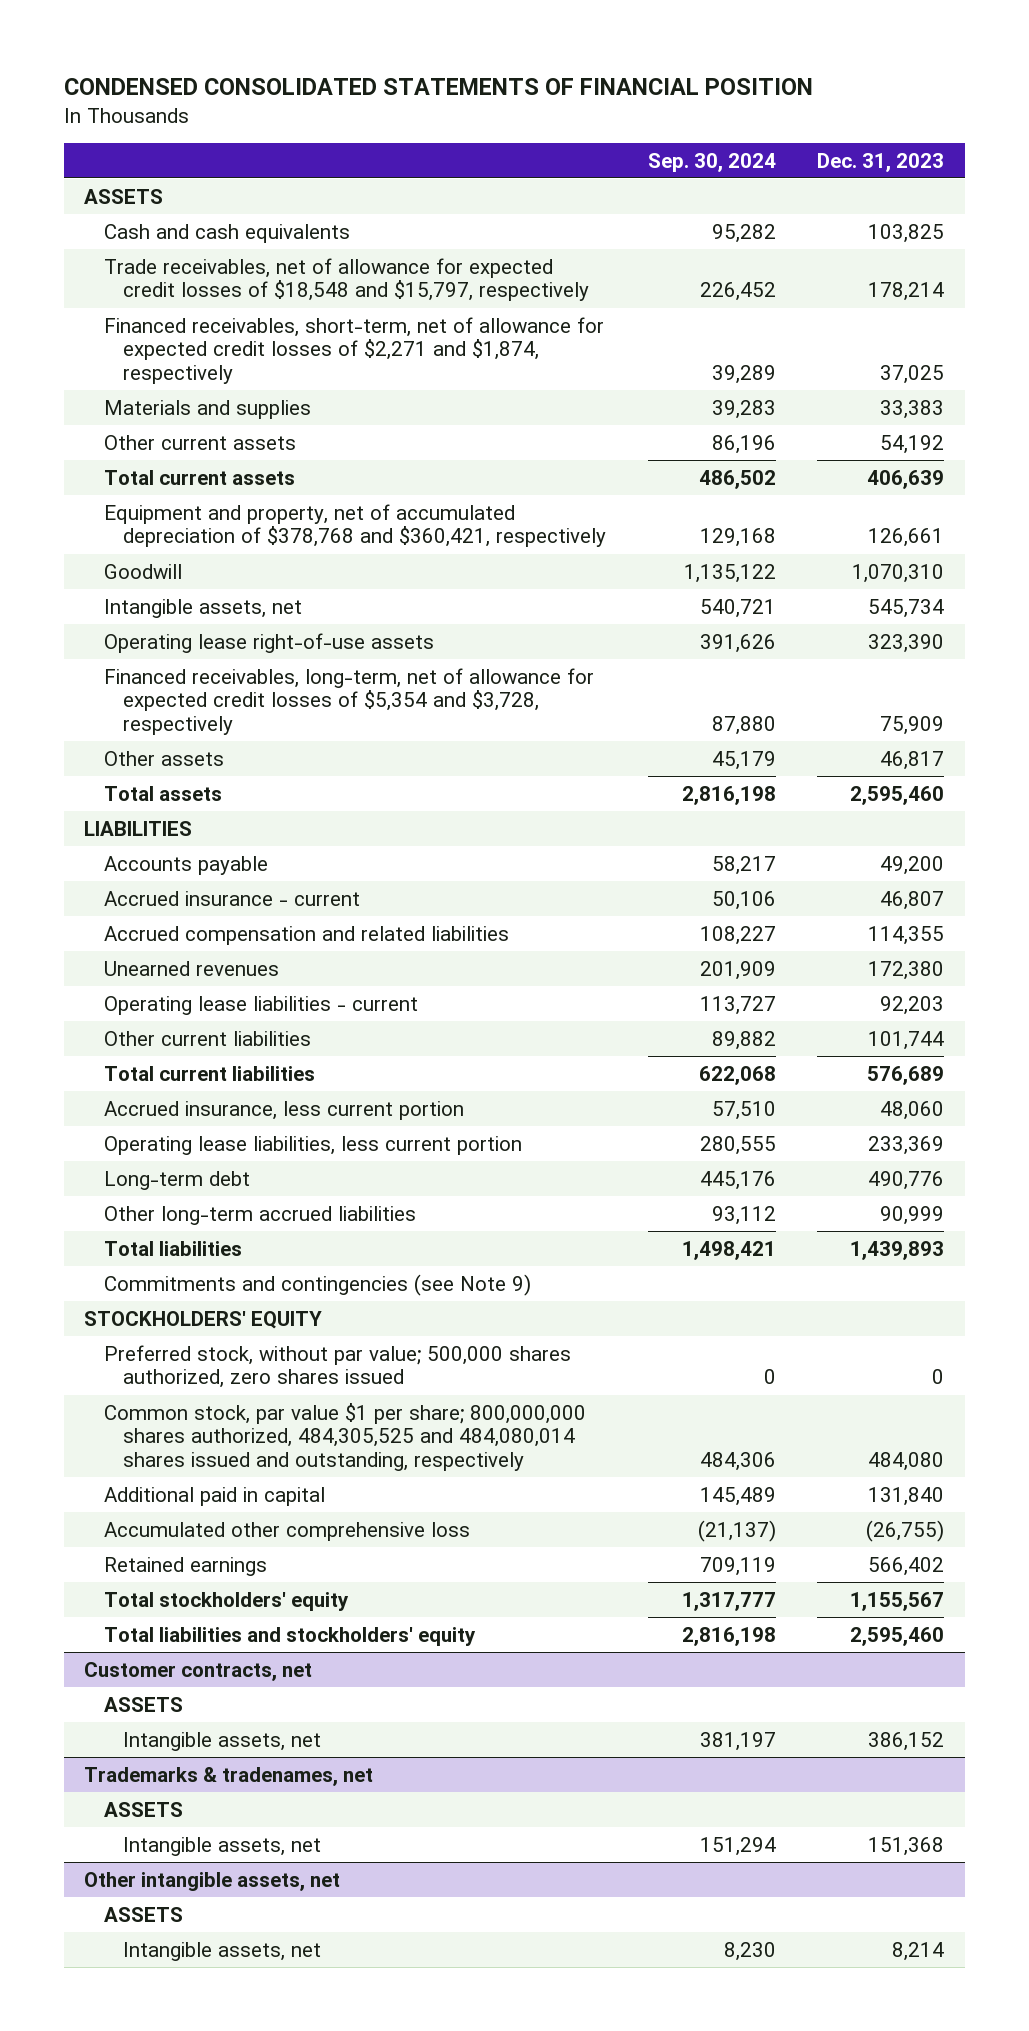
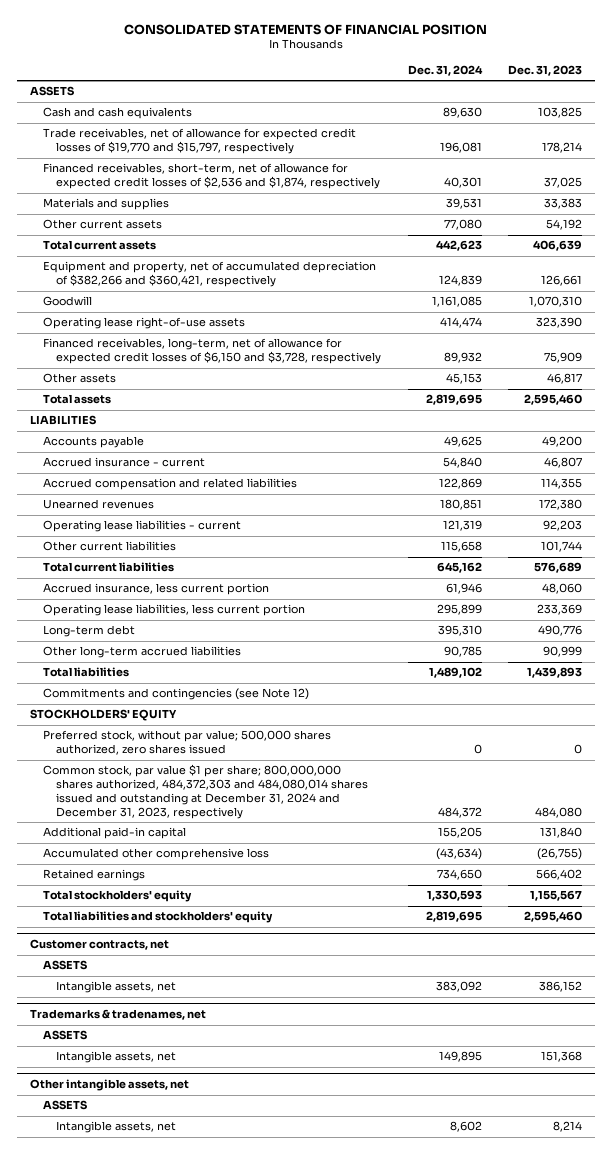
[63,78,813,96] CONDENSED CONSOLIDATED STATEMENTS OF FINANCIAL POSITION -> [123,23,487,35] CONSOLIDATED STATEMENTS OF FINANCIAL POSITION
[647,152,776,172] Sep. 30, 2024 -> none
none -> [407,64,483,76] Dec. 31, 2024
[103,257,589,302] Trade receivables, net of allowance for expected credit losses of $18,548 and $15,797, respectively -> [43,128,357,155] Trade receivables, net of allowance for expected credit losses of $19,770 and $15,797, respectively
[103,316,604,385] Financed receivables, short-term, net of allowance for expected credit losses of $2,271 and $1,874, respectively -> [43,163,381,190] Financed receivables, short-term, net of allowance for expected credit losses of $2,536 and $1,874, respectively
[103,503,606,548] Equipment and property, net of accumulated depreciation of $378,768 and $360,421, respectively -> [43,261,377,288] Equipment and property, net of accumulated depreciation of $382,266 and $360,421, respectively
[103,598,302,618] Intangible assets, net -> none
[103,667,594,736] Financed receivables, long-term, net of allowance for expected credit losses of $5,354 and $3,728, respectively -> [43,338,382,365] Financed receivables, long-term, net of allowance for expected credit losses of $6,150 and $3,728, respectively
[103,1273,531,1296] Commitments and contingencies (see Note 9) -> [43,688,310,701] Commitments and contingencies (see Note 12)
[103,1402,586,1472] Common stock, par value $1 per share; 800,000,000 shares authorized, 484,305,525 and 484,080,014 shares issued and outstanding, respectively -> [43,764,369,819] Common stock, par value $1 per share; 800,000,000 shares authorized, 484,372,303 and 484,080,014 shares issued and outstanding at December 31, 2024 and December 31, 2023, respectively
[103,1486,325,1506] Additional paid in capital -> [43,827,187,840] Additional paid-in capital

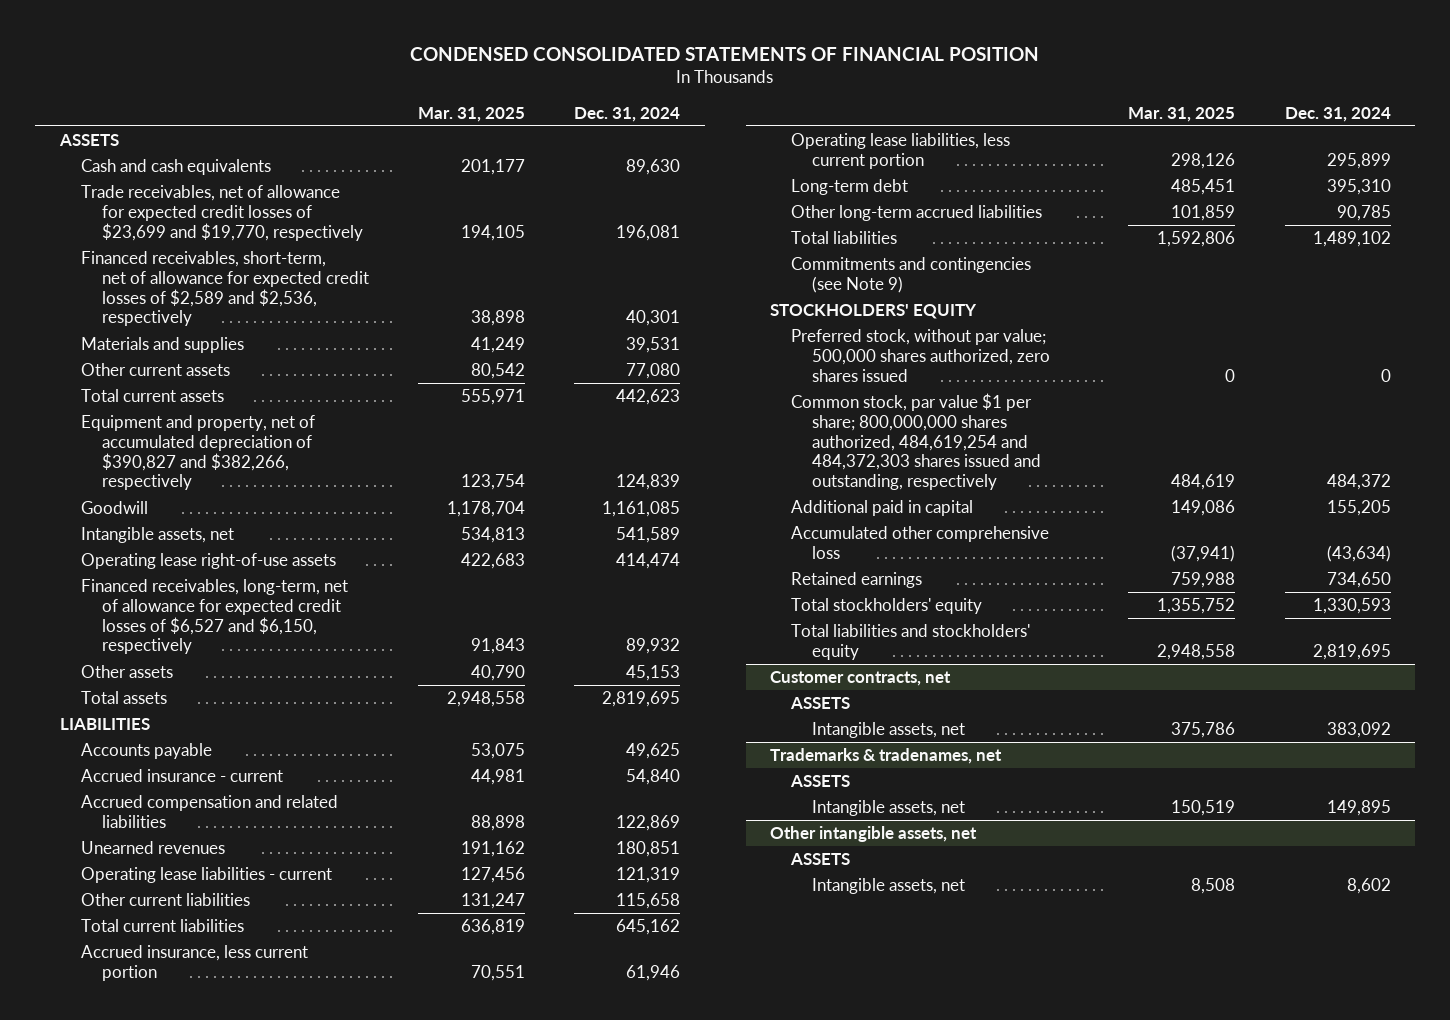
[123,23,487,35] CONSOLIDATED STATEMENTS OF FINANCIAL POSITION -> [410,46,1040,61] CONDENSED CONSOLIDATED STATEMENTS OF FINANCIAL POSITION
[508,64,583,76] Dec. 31, 2023 -> none
none -> [417,106,525,122] Mar. 31, 2025
[43,128,357,155] Trade receivables, net of allowance for expected credit losses of $19,770 and $15,797, respectively -> [80,185,363,241] Trade receivables, net of allowance for expected credit losses of $23,699 and $19,770, respectively
[43,163,381,190] Financed receivables, short-term, net of allowance for expected credit losses of $2,536 and $1,874, respectively -> [80,251,369,327] Financed receivables, short-term, net of allowance for expected credit losses of $2,589 and $2,536, respectively
[43,261,377,288] Equipment and property, net of accumulated depreciation of $382,266 and $360,421, respectively -> [80,415,315,491] Equipment and property, net of accumulated depreciation of $390,827 and $382,266, respectively
none -> [80,527,234,544] Intangible assets, net
[43,338,382,365] Financed receivables, long-term, net of allowance for expected credit losses of $6,150 and $3,728, respectively -> [80,579,348,655] Financed receivables, long-term, net of allowance for expected credit losses of $6,527 and $6,150, respectively
[43,688,310,701] Commitments and contingencies (see Note 12) -> [791,257,1032,293] Commitments and contingencies (see Note 9)
[43,764,369,819] Common stock, par value $1 per share; 800,000,000 shares authorized, 484,372,303 and 484,080,014 shares issued and outstanding at December 31, 2024 and December 31, 2023, respectively -> [791,393,1042,491] Common stock, par value $1 per share; 800,000,000 shares authorized, 484,619,254 and 484,372,303 shares issued and outstanding, respectively
[43,827,187,840] Additional paid-in capital -> [791,500,974,517] Additional paid in capital

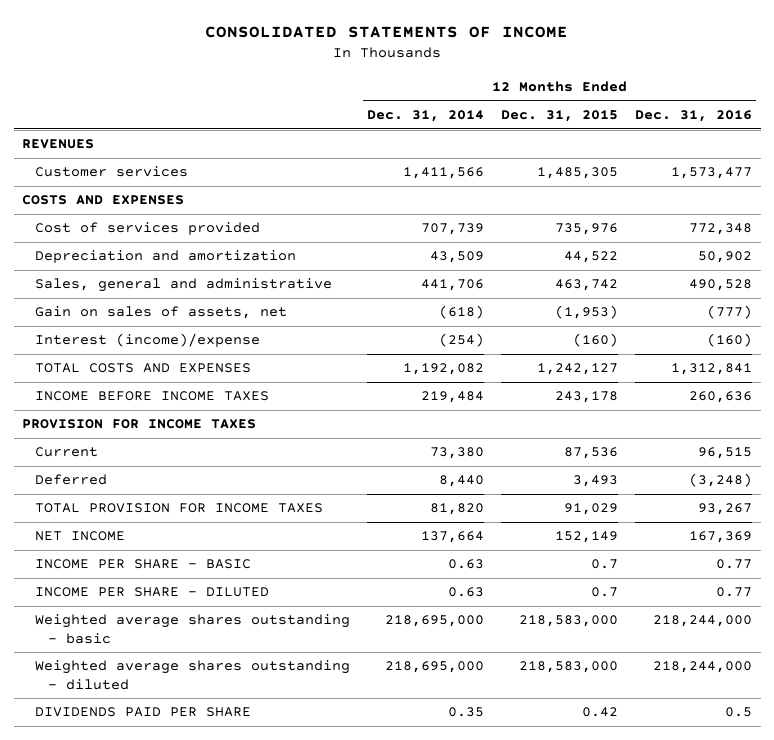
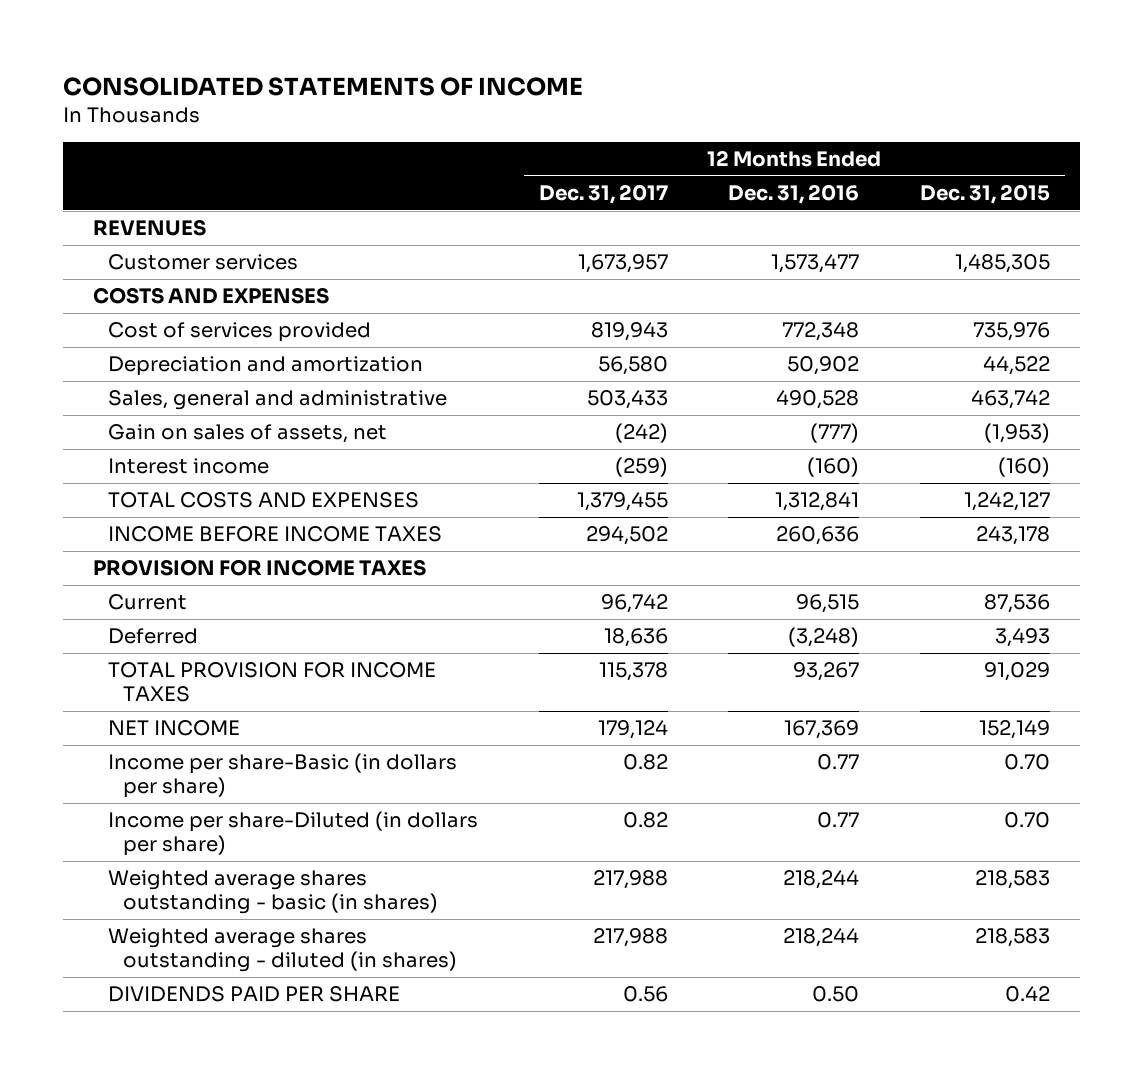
[367,110,485,123] Dec. 31, 2014 -> none
none -> [538,184,668,205] Dec. 31, 2017
[35,333,261,348] Interest (income)/expense -> [108,458,270,475] Interest income
[35,559,252,570] INCOME PER SHARE - BASIC -> [108,753,458,799] Income per share-Basic (in dollars per share)
[591,559,619,570] 0.7 -> [1003,754,1050,771] 0.70
[35,587,270,598] INCOME PER SHARE - DILUTED -> [108,811,479,857] Income per share-Diluted (in dollars per share)
[591,587,619,598] 0.7 -> [1003,812,1050,829] 0.70
[35,614,351,644] Weighted average shares outstanding - basic -> [108,870,439,915] Weighted average shares outstanding - basic (in shares)
[519,615,619,628] 218,583,000 -> [974,870,1050,890] 218,583
[653,615,753,628] 218,244,000 -> [783,870,860,890] 218,244
[35,660,351,690] Weighted average shares outstanding - diluted -> [108,928,458,973] Weighted average shares outstanding - diluted (in shares)
[519,661,619,674] 218,583,000 -> [974,928,1050,948] 218,583
[653,661,753,674] 218,244,000 -> [783,928,860,948] 218,244
[725,707,753,718] 0.5 -> [812,986,860,1003] 0.50

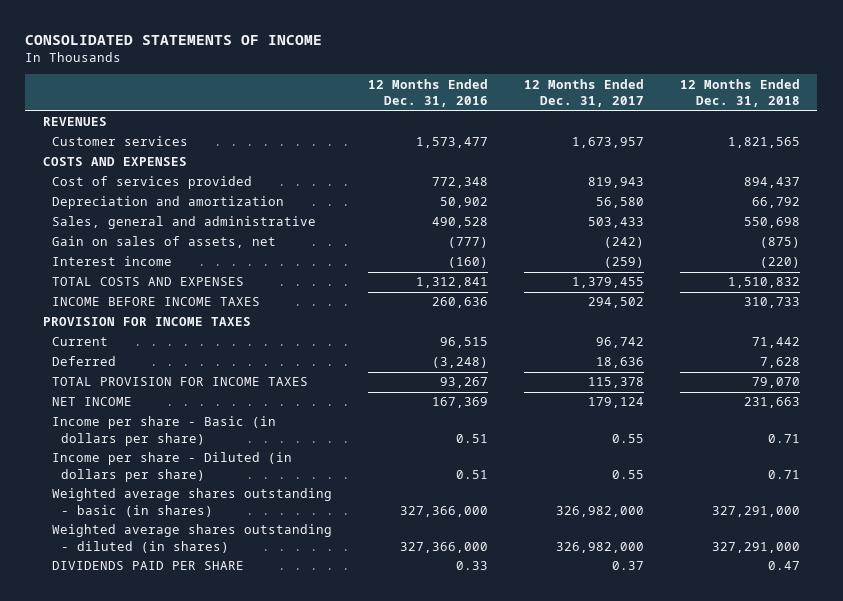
[919,184,1050,205] Dec. 31, 2015 -> none
none -> [679,78,800,108] 12 Months Ended Dec. 31, 2018
[108,753,458,799] Income per share-Basic (in dollars per share) -> [52,416,277,446] Income per share - Basic (in dollars per share)
[622,754,668,771] 0.82 -> [611,433,644,443] 0.55
[817,754,860,771] 0.77 -> [455,433,488,443] 0.51
[108,811,479,857] Income per share-Diluted (in dollars per share) -> [52,452,293,482] Income per share - Diluted (in dollars per share)
[622,812,668,829] 0.82 -> [611,469,644,479] 0.55
[817,812,860,829] 0.77 -> [455,469,488,479] 0.51
[592,870,668,890] 217,988 -> [555,505,644,517] 326,982,000
[783,870,860,890] 218,244 -> [399,505,488,517] 327,366,000
[592,928,668,948] 217,988 -> [555,541,644,553] 326,982,000
[783,928,860,948] 218,244 -> [399,541,488,553] 327,366,000
[622,986,668,1003] 0.56 -> [611,561,644,571] 0.37
[812,986,860,1003] 0.50 -> [455,561,488,571] 0.33

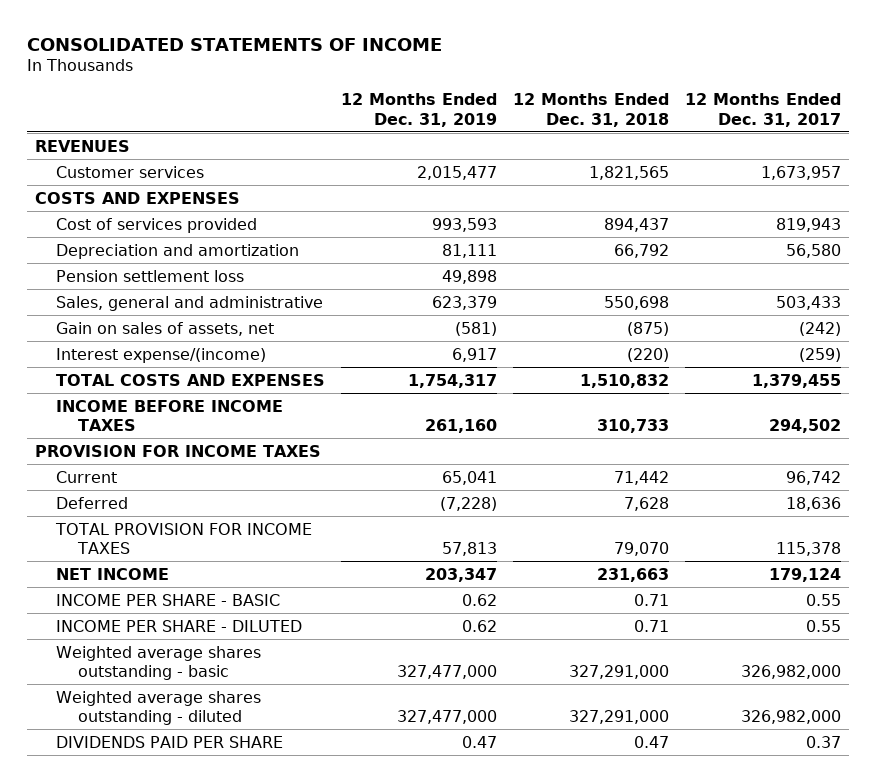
[367,78,488,108] 12 Months Ended Dec. 31, 2016 -> none
none -> [341,93,498,127] 12 Months Ended Dec. 31, 2019
none -> [56,269,245,282] Pension settlement loss
[52,256,173,267] Interest income -> [56,347,267,363] Interest expense/(income)
[52,416,277,446] Income per share - Basic (in dollars per share) -> [56,593,281,606] INCOME PER SHARE - BASIC
[52,452,293,482] Income per share - Diluted (in dollars per share) -> [56,619,303,632] INCOME PER SHARE - DILUTED
[52,488,333,517] Weighted average shares outstanding - basic (in shares) -> [56,645,262,681] Weighted average shares outstanding - basic
[52,524,333,553] Weighted average shares outstanding - diluted (in shares) -> [56,690,262,726] Weighted average shares outstanding - diluted

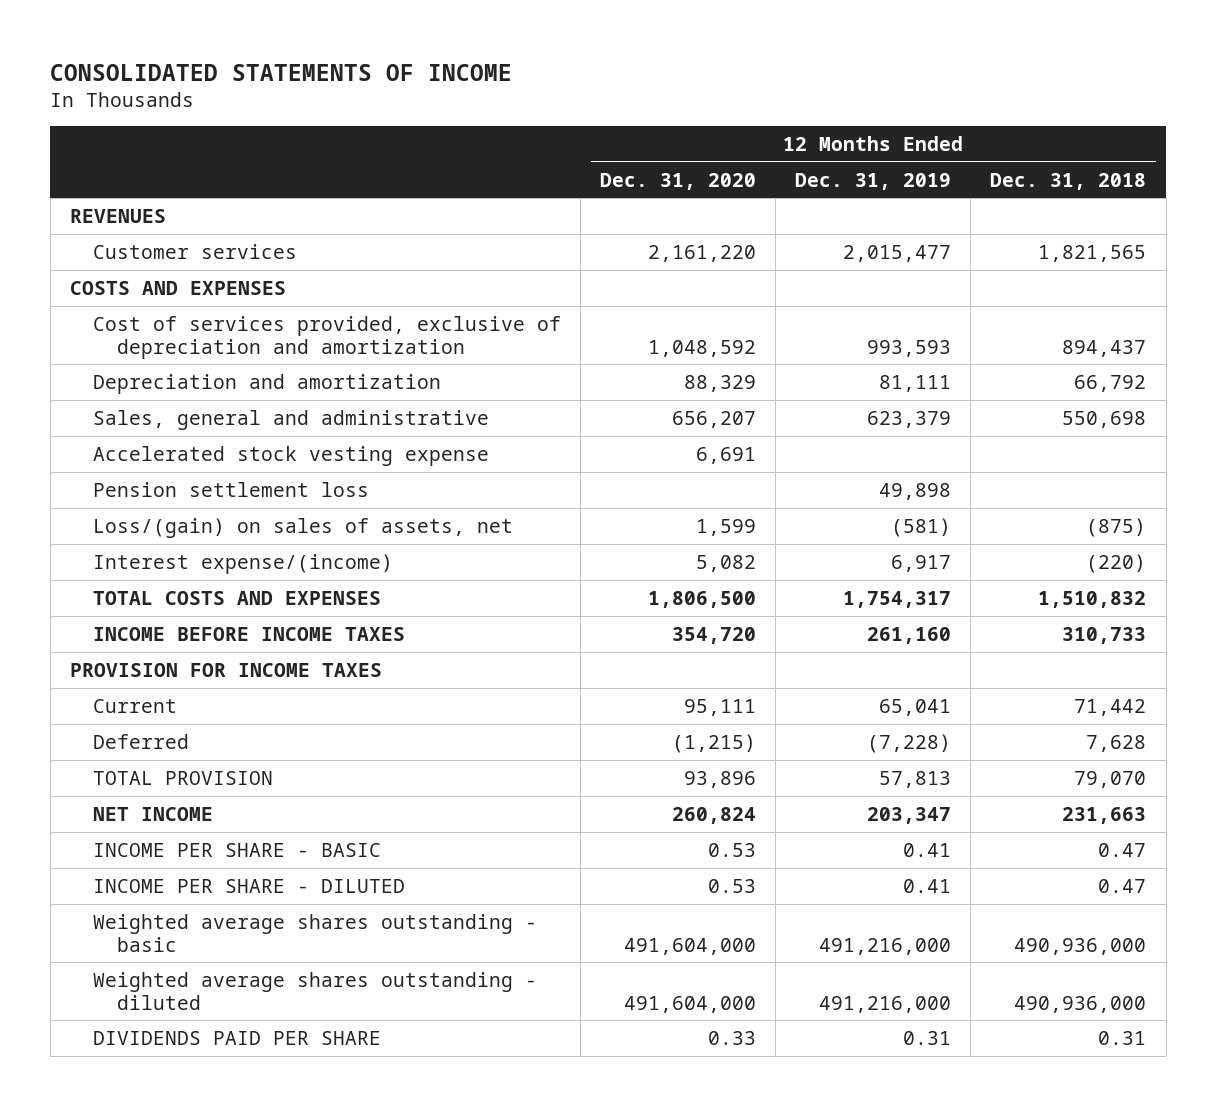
[685,93,842,127] 12 Months Ended Dec. 31, 2017 -> none
none -> [600,172,757,190] Dec. 31, 2020
[56,217,258,233] Cost of services provided -> [93,315,562,359] Cost of services provided, exclusive of depreciation and amortization
none -> [93,445,490,466] Accelerated stock vesting expense
[56,269,245,282] Pension settlement loss -> [93,481,370,497] Pension settlement loss
[56,321,275,336] Gain on sales of assets, net -> [93,517,514,538] Loss/(gain) on sales of assets, net
[55,522,313,555] TOTAL PROVISION FOR INCOME TAXES -> [93,770,274,785] TOTAL PROVISION
[462,593,498,606] 0.62 -> [903,842,952,857] 0.41
[634,593,670,606] 0.71 -> [1098,842,1147,857] 0.47
[462,619,498,632] 0.62 -> [903,878,952,893] 0.41
[634,619,670,632] 0.71 -> [1098,878,1147,893] 0.47
[397,665,498,680] 327,477,000 -> [819,937,952,955] 491,216,000
[569,665,670,680] 327,291,000 -> [1014,937,1147,955] 490,936,000
[397,710,498,725] 327,477,000 -> [819,995,952,1013] 491,216,000
[569,710,670,725] 327,291,000 -> [1014,995,1147,1013] 490,936,000
[462,735,498,748] 0.47 -> [903,1030,952,1045] 0.31
[634,735,670,748] 0.47 -> [1098,1030,1147,1045] 0.31

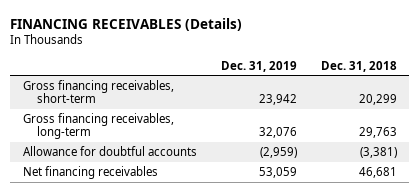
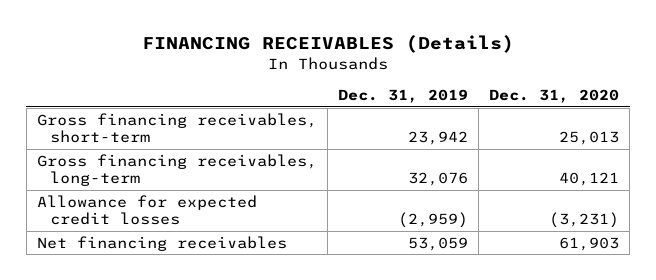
[321,60,398,72] Dec. 31, 2018 -> none
none -> [489,89,620,104] Dec. 31, 2020
[22,145,197,156] Allowance for doubtful accounts -> [36,194,257,226] Allowance for expected credit losses

